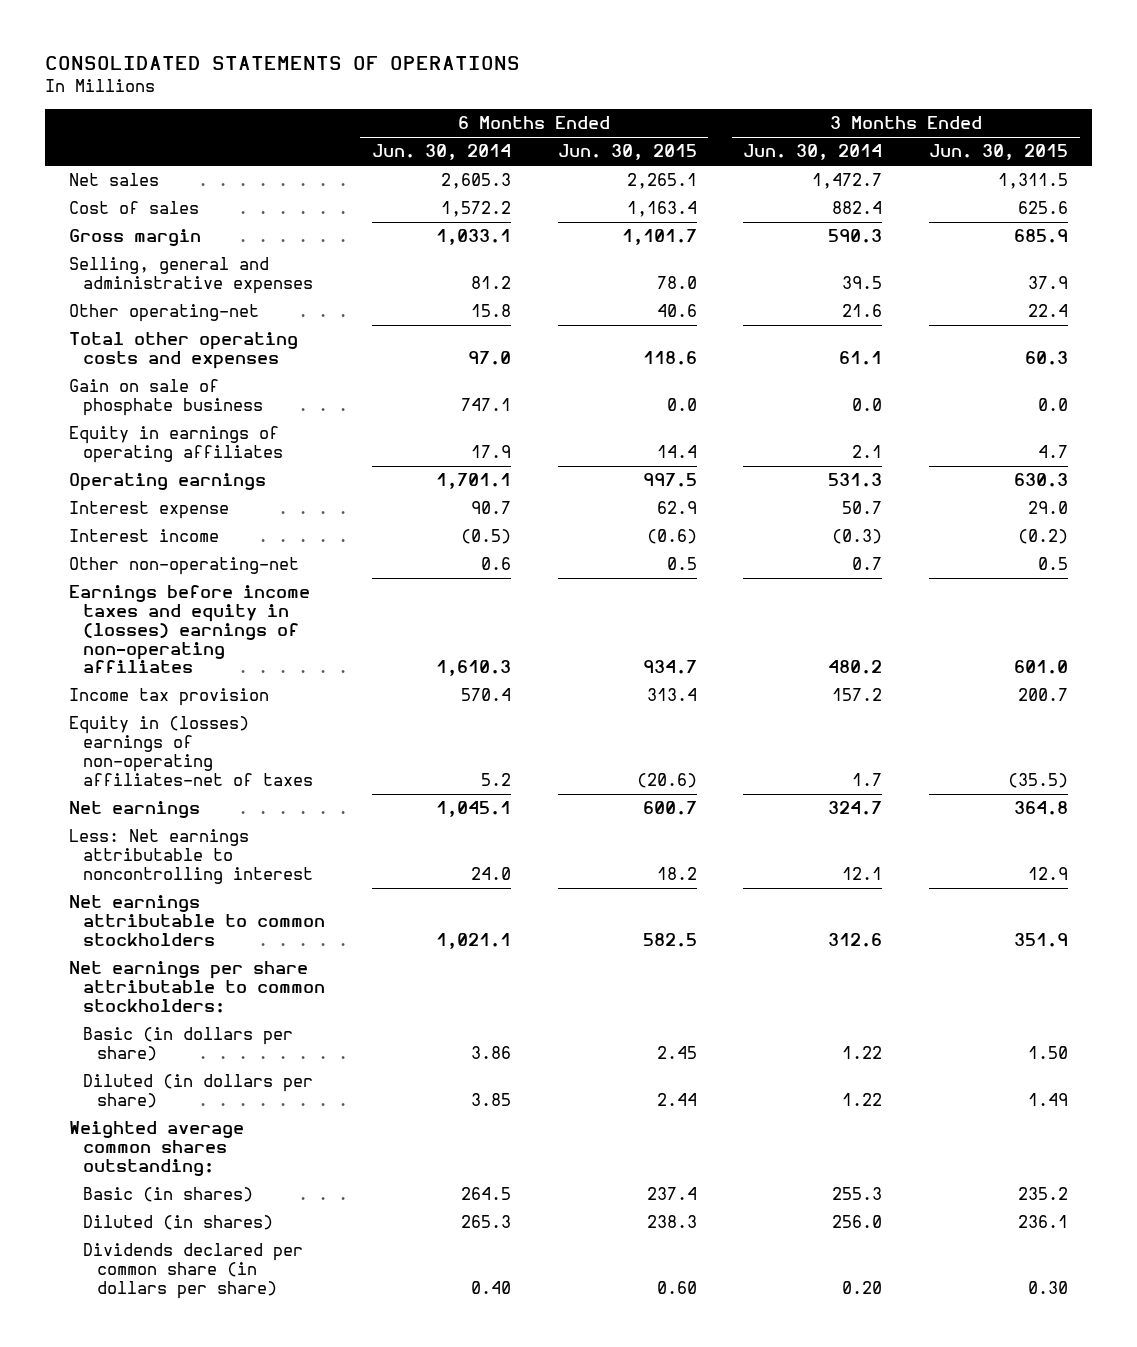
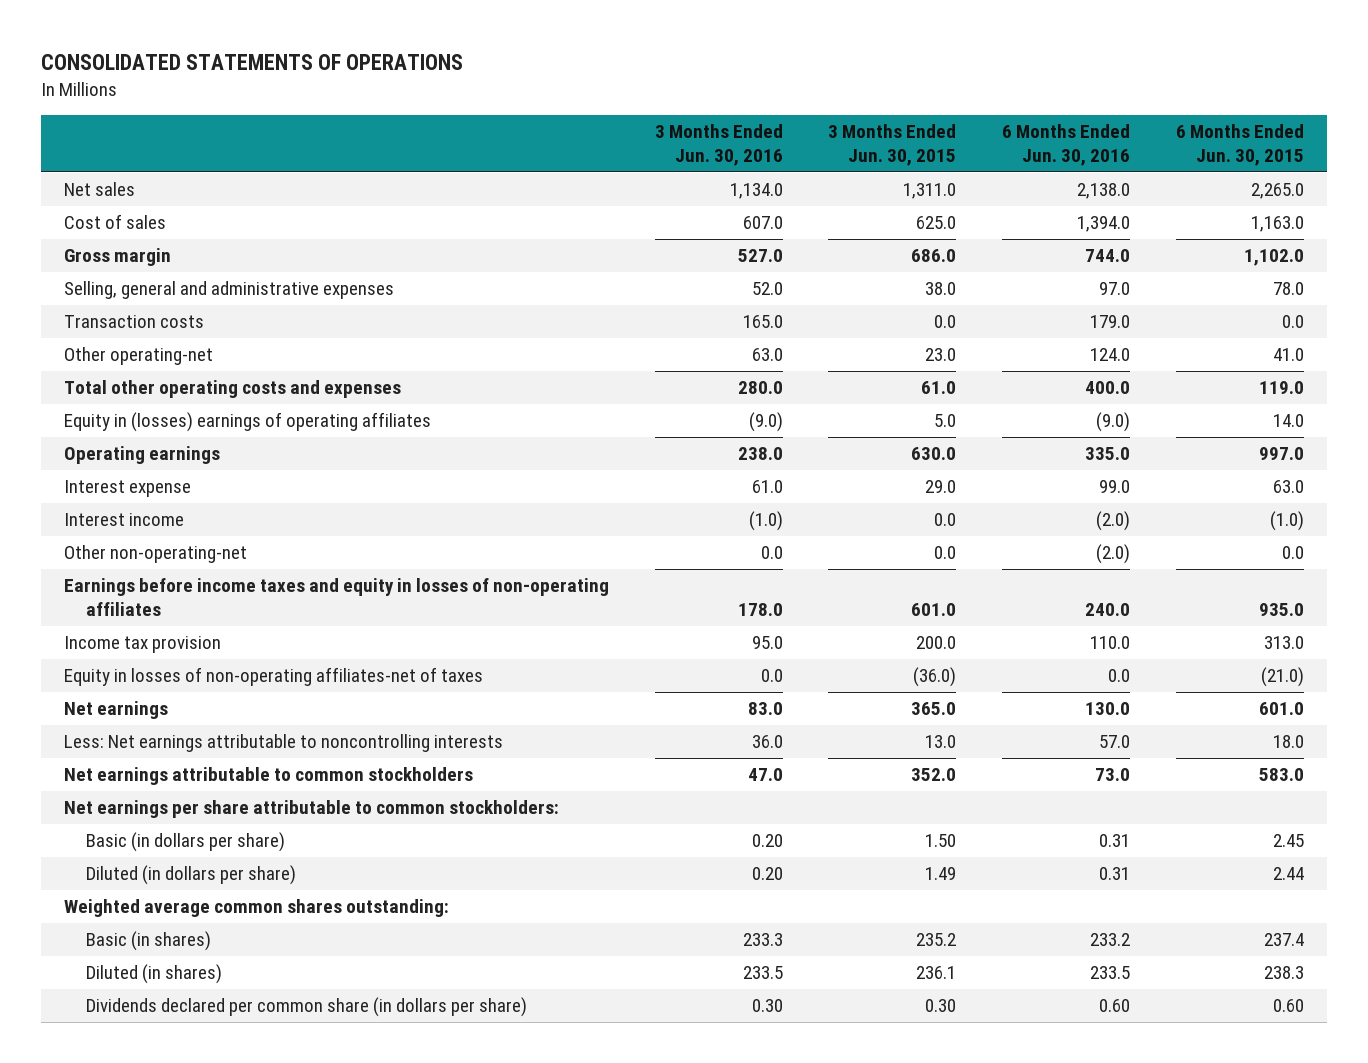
[371,144,511,161] Jun. 30, 2014 -> none
[743,144,883,161] Jun. 30, 2014 -> none
none -> [654,123,783,166] 3 Months Ended Jun. 30, 2016
none -> [1002,123,1131,166] 6 Months Ended Jun. 30, 2016
[68,379,263,417] Gain on sale of phosphate business -> none
[626,173,697,190] 2,265.1 -> [1250,183,1304,200] 2,265.0
[998,173,1069,190] 1,311.5 -> [903,183,957,200] 1,311.0
[626,201,697,218] 1,163.4 -> [1250,216,1304,233] 1,163.0
[1018,201,1069,215] 625.6 -> [916,216,957,230] 625.0
[621,229,697,246] 1,101.7 -> [1243,249,1304,267] 1,102.0
[1014,229,1069,244] 685.9 -> [911,249,957,263] 686.0
[1028,276,1069,290] 37.9 -> [925,282,957,296] 38.0
none -> [64,315,205,329] Transaction costs
[656,304,697,318] 40.6 -> [1272,348,1304,362] 41.0
[1028,304,1069,318] 22.4 -> [925,348,957,362] 23.0
[642,351,697,366] 118.6 -> [1258,381,1304,395] 119.0
[1025,351,1069,366] 60.3 -> [921,381,957,395] 61.0
[68,426,283,464] Equity in earnings of operating affiliates -> [64,412,432,433] Equity in (losses) earnings of operating affiliates
[656,445,697,459] 14.4 -> [1272,414,1304,428] 14.0
[1038,445,1069,459] 4.7 -> [934,414,957,428] 5.0
[642,473,697,488] 997.5 -> [1258,447,1304,461] 997.0
[1014,473,1069,488] 630.3 -> [911,447,957,461] 630.0
[656,501,697,515] 62.9 -> [1272,480,1304,494] 63.0
[646,529,697,545] (0.6) -> [1269,511,1304,532] (1.0)
[1018,529,1069,545] (0.2) -> [934,513,957,527] 0.0
[666,557,697,571] 0.5 -> [1281,546,1304,560] 0.0
[1038,557,1069,571] 0.5 -> [934,546,957,560] 0.0
[68,585,310,674] Earnings before income taxes and equity in (losses) earnings of non-operating affiliates -> [64,578,610,617] Earnings before income taxes and equity in losses of non-operating affiliates
[642,660,697,675] 934.7 -> [1258,603,1304,617] 935.0
[646,688,697,702] 313.4 -> [1263,636,1304,650] 313.0
[1018,688,1069,702] 200.7 -> [916,636,957,650] 200.0
[68,716,313,786] Equity in (losses) earnings of non-operating affiliates-net of taxes -> [64,667,484,687] Equity in losses of non-operating affiliates-net of taxes
[636,772,697,788] (20.6) -> [1260,667,1304,688] (21.0)
[1008,772,1069,788] (35.5) -> [913,667,957,688] (36.0)
[642,801,697,816] 600.7 -> [1258,702,1304,716] 601.0
[1014,801,1069,816] 364.8 -> [911,702,957,716] 365.0
[68,829,313,884] Less: Net earnings attributable to noncontrolling interest -> [64,734,504,753] Less: Net earnings attributable to noncontrolling interests
[656,866,697,880] 18.2 -> [1272,735,1304,749] 18.0
[1028,866,1069,880] 12.9 -> [925,735,957,749] 13.0
[642,932,697,947] 582.5 -> [1258,768,1304,782] 583.0
[1014,932,1069,947] 351.9 -> [911,768,957,782] 352.0

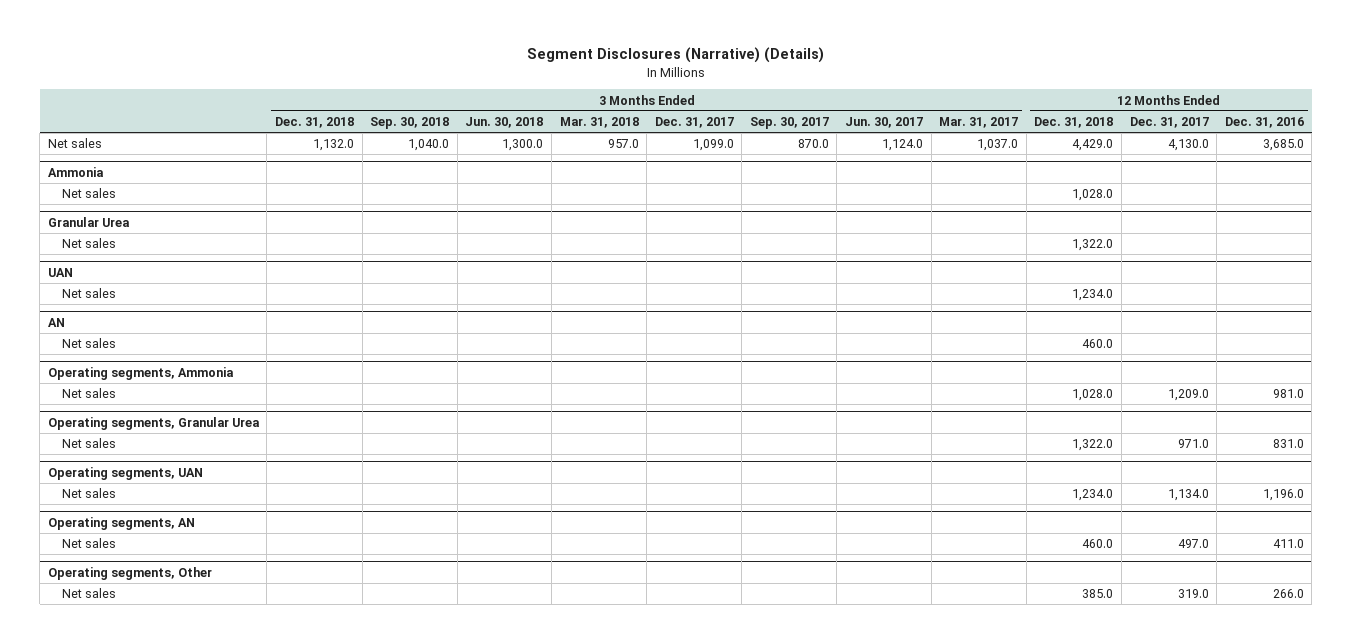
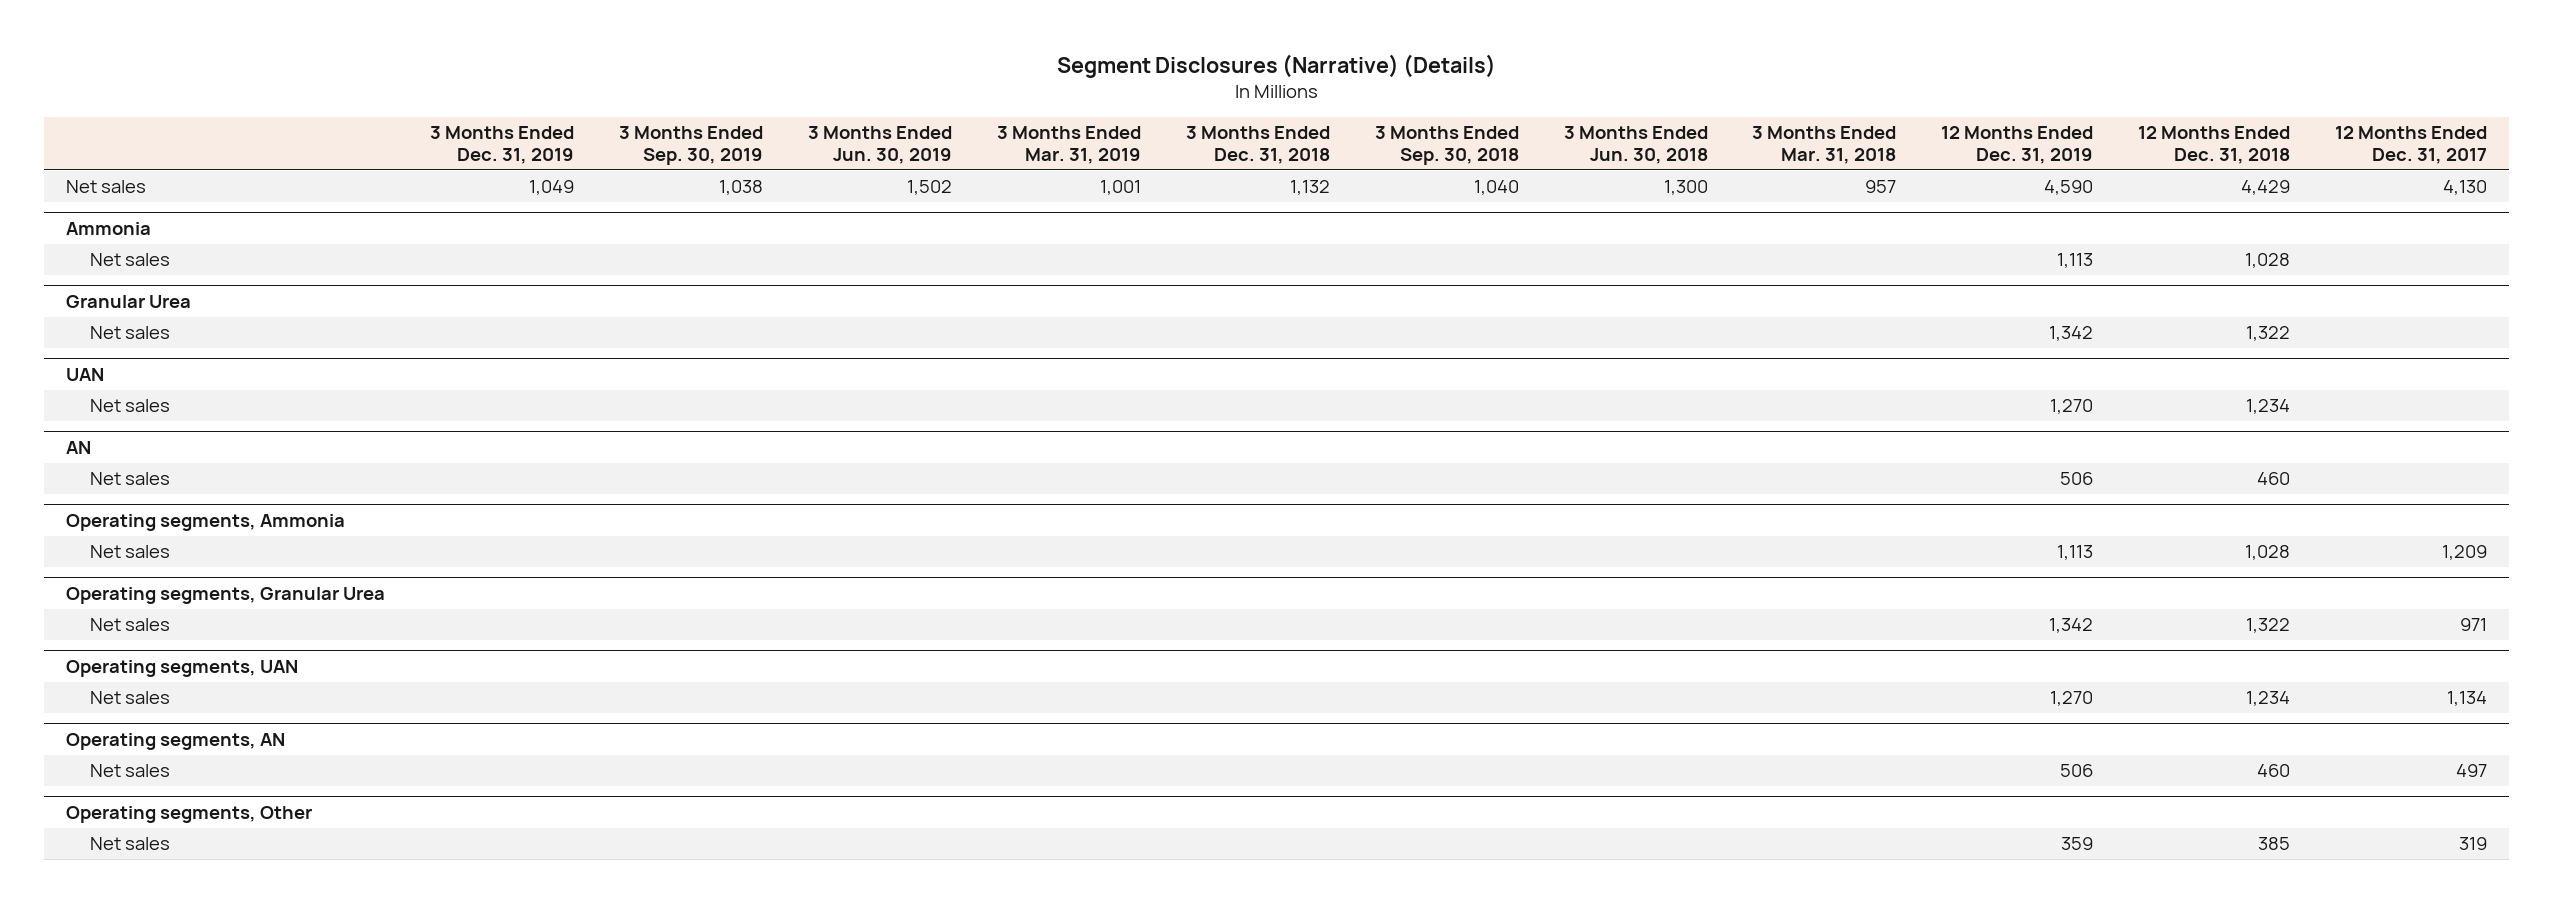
[654,117,734,129] Dec. 31, 2017 -> none
[749,117,829,130] Sep. 30, 2017 -> none
[845,117,924,129] Jun. 30, 2017 -> none
[939,117,1019,129] Mar. 31, 2017 -> none
[1224,117,1304,129] Dec. 31, 2016 -> none
none -> [430,126,575,165] 3 Months Ended Dec. 31, 2019
none -> [619,126,764,166] 3 Months Ended Sep. 30, 2019
none -> [808,126,953,165] 3 Months Ended Jun. 30, 2019
none -> [996,126,1141,165] 3 Months Ended Mar. 31, 2019
none -> [1941,126,2094,165] 12 Months Ended Dec. 31, 2019
[312,139,354,152] 1,132.0 -> [1289,180,1330,196] 1,132
[408,139,450,152] 1,040.0 -> [1473,180,1519,196] 1,040
[502,139,544,152] 1,300.0 -> [1663,180,1708,196] 1,300
[607,139,639,149] 957.0 -> [1865,180,1897,194] 957
[1072,139,1114,152] 4,429.0 -> [2241,180,2291,196] 4,429
[1167,139,1209,152] 4,130.0 -> [2443,180,2488,196] 4,130
[1072,189,1114,202] 1,028.0 -> [2245,253,2291,269] 1,028
[1072,239,1114,252] 1,322.0 -> [2246,326,2291,342] 1,322
[1072,289,1114,302] 1,234.0 -> [2246,399,2291,415] 1,234
[1082,339,1114,349] 460.0 -> [2257,472,2291,486] 460
[1072,389,1114,402] 1,028.0 -> [2245,545,2291,561] 1,028
[1167,389,1209,402] 1,209.0 -> [2442,545,2488,561] 1,209
[1072,439,1114,452] 1,322.0 -> [2246,618,2291,634] 1,322
[1177,439,1209,449] 971.0 -> [2460,618,2488,632] 971
[1072,489,1114,502] 1,234.0 -> [2246,691,2291,707] 1,234
[1167,489,1209,502] 1,134.0 -> [2447,691,2488,707] 1,134
[1082,539,1114,549] 460.0 -> [2257,764,2291,778] 460
[1177,539,1209,549] 497.0 -> [2456,764,2488,778] 497
[1082,589,1114,599] 385.0 -> [2258,837,2291,851] 385
[1177,589,1209,599] 319.0 -> [2459,837,2488,851] 319

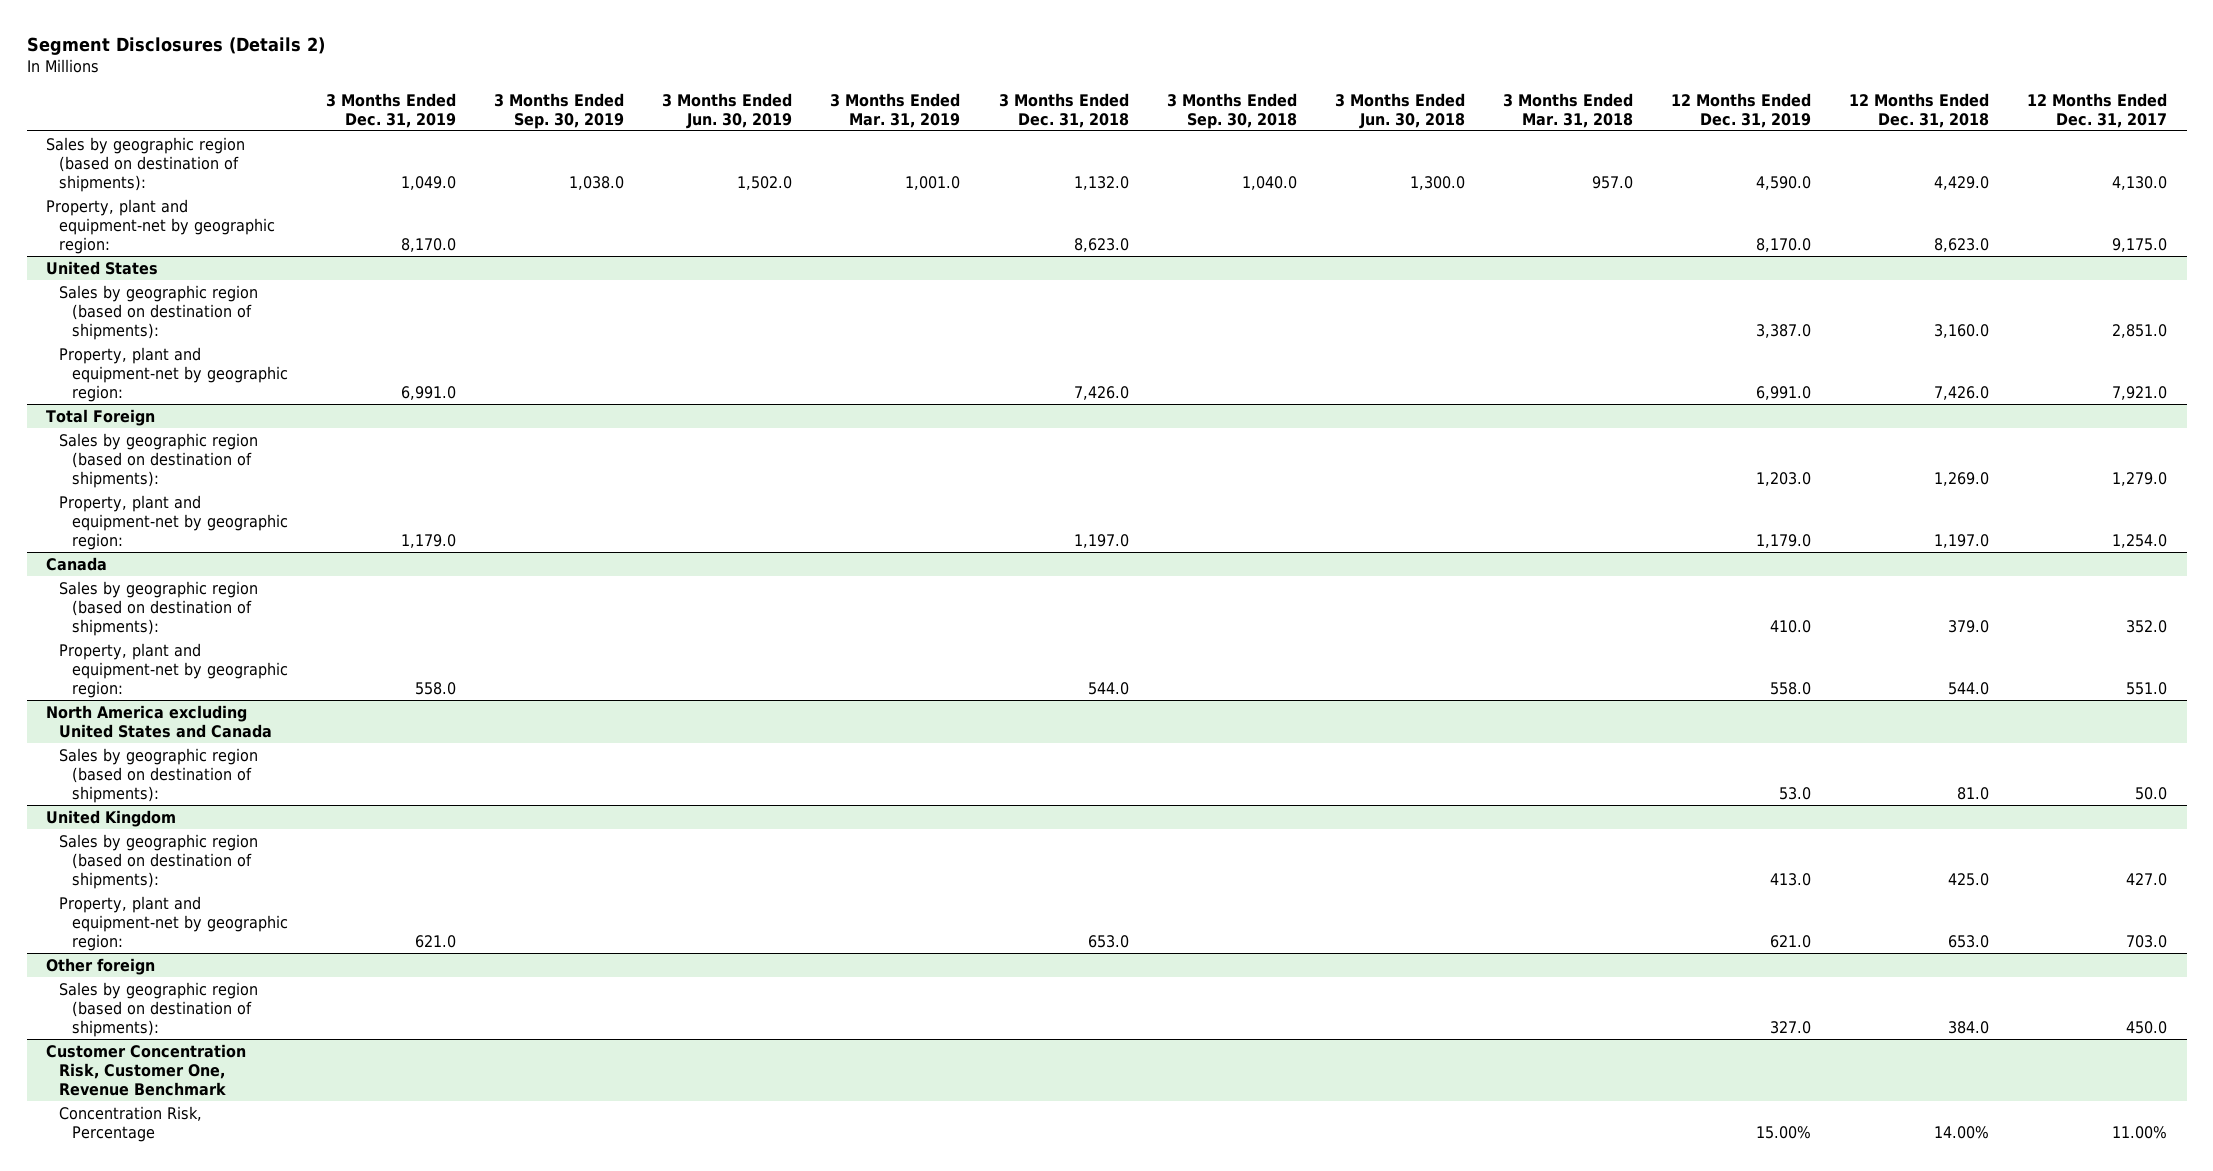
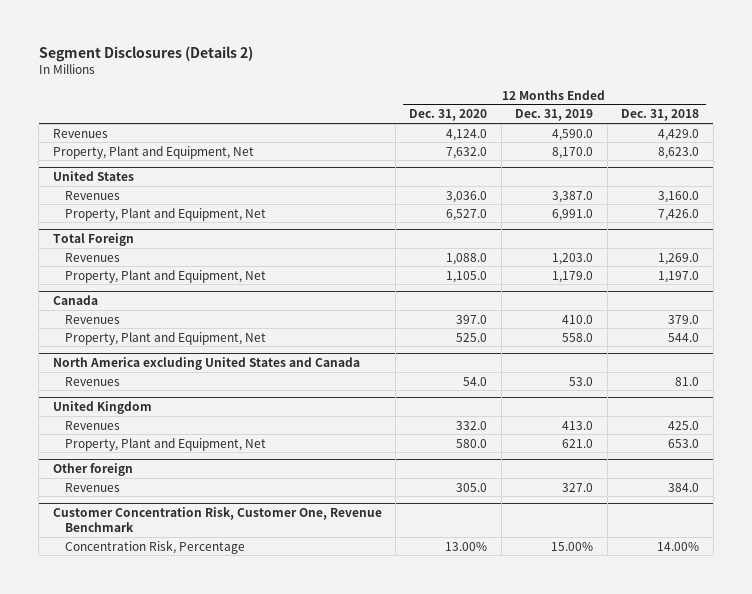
[325,92,456,128] 3 Months Ended Dec. 31, 2019 -> none
[494,92,625,129] 3 Months Ended Sep. 30, 2019 -> none
[662,92,793,129] 3 Months Ended Jun. 30, 2019 -> none
[830,92,961,128] 3 Months Ended Mar. 31, 2019 -> none
[998,92,1129,128] 3 Months Ended Dec. 31, 2018 -> none
[1166,92,1297,129] 3 Months Ended Sep. 30, 2018 -> none
[1334,92,1465,129] 3 Months Ended Jun. 30, 2018 -> none
[1503,92,1634,128] 3 Months Ended Mar. 31, 2018 -> none
[2027,92,2168,128] 12 Months Ended Dec. 31, 2017 -> none
none -> [409,109,488,122] Dec. 31, 2020
[45,136,245,192] Sales by geographic region (based on destination of shipments): -> [52,128,108,138] Revenues
[45,198,275,254] Property, plant and equipment-net by geographic region: -> [52,145,254,159] Property, Plant and Equipment, Net
[58,284,258,340] Sales by geographic region (based on destination of shipments): -> [64,190,120,200] Revenues
[58,346,288,402] Property, plant and equipment-net by geographic region: -> [64,207,266,221] Property, Plant and Equipment, Net
[58,432,258,488] Sales by geographic region (based on destination of shipments): -> [64,252,120,262] Revenues
[58,494,288,550] Property, plant and equipment-net by geographic region: -> [64,269,266,283] Property, Plant and Equipment, Net
[58,580,258,636] Sales by geographic region (based on destination of shipments): -> [64,314,120,324] Revenues
[58,642,288,698] Property, plant and equipment-net by geographic region: -> [64,331,266,345] Property, Plant and Equipment, Net
[58,747,258,803] Sales by geographic region (based on destination of shipments): -> [64,376,120,386] Revenues
[58,833,258,889] Sales by geographic region (based on destination of shipments): -> [64,420,120,430] Revenues
[58,895,288,951] Property, plant and equipment-net by geographic region: -> [64,437,266,451] Property, Plant and Equipment, Net
[58,981,258,1037] Sales by geographic region (based on destination of shipments): -> [64,482,120,492] Revenues

